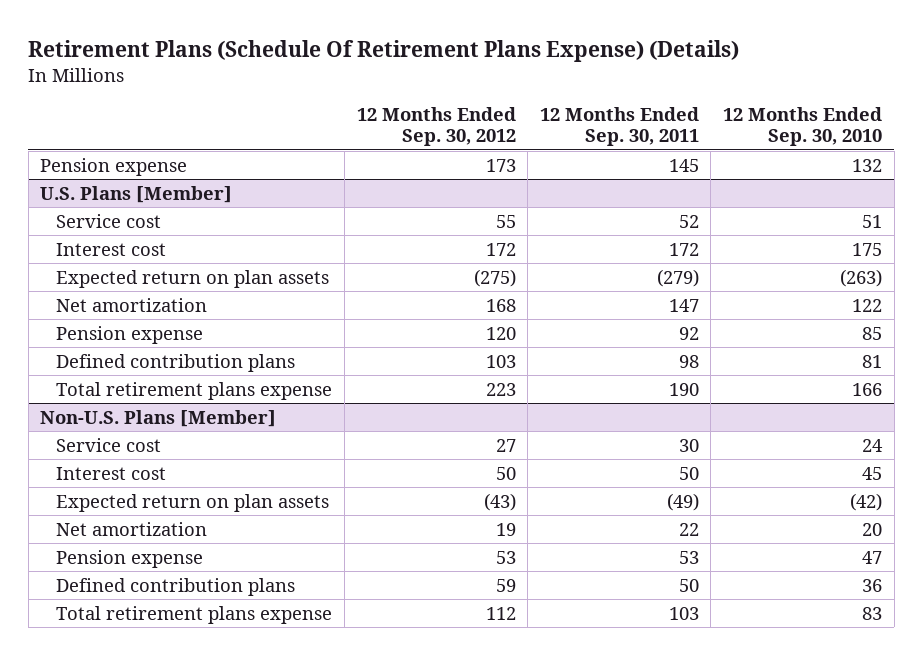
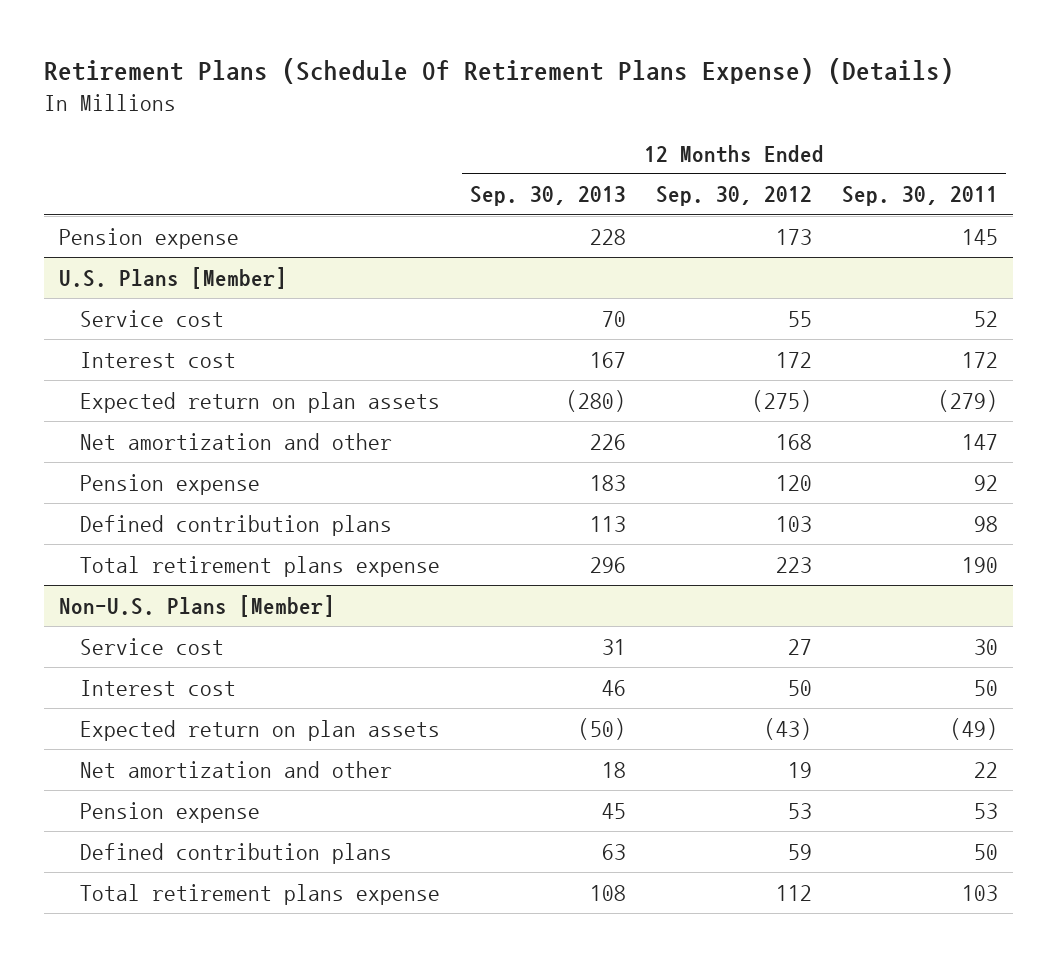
[723,106,883,147] 12 Months Ended Sep. 30, 2010 -> none
none -> [470,186,627,207] Sep. 30, 2013
[56,297,208,312] Net amortization -> [79,432,392,450] Net amortization and other
[56,521,208,536] Net amortization -> [79,760,392,778] Net amortization and other

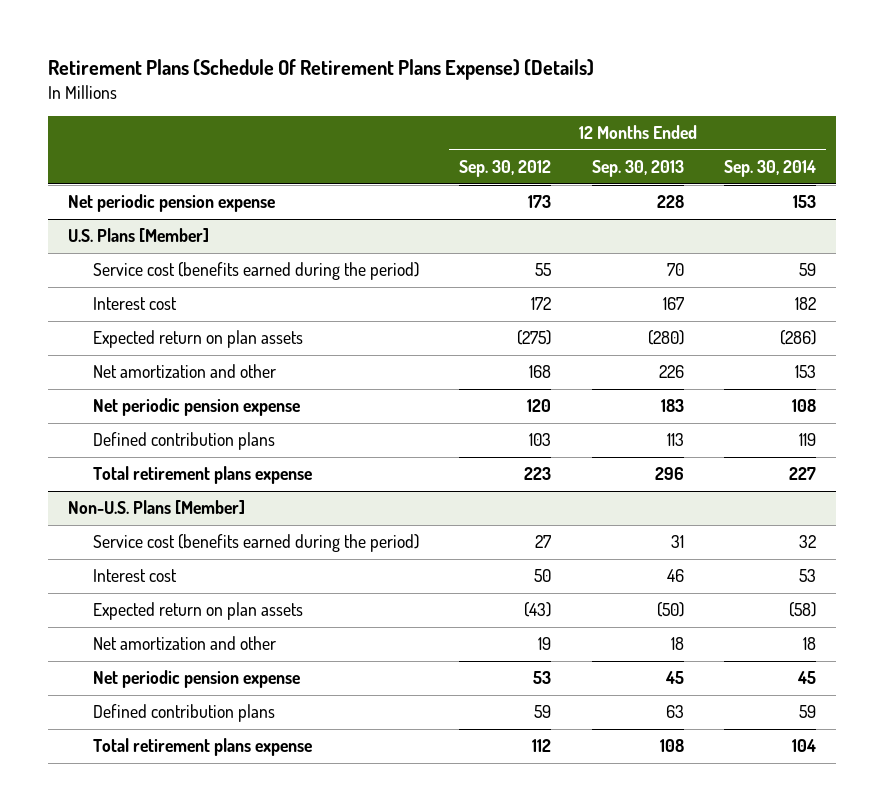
[842,186,999,207] Sep. 30, 2011 -> none
none -> [724,160,817,178] Sep. 30, 2014
[58,227,239,249] Pension expense -> [68,194,276,213] Net periodic pension expense
[79,309,224,327] Service cost -> [92,262,419,281] Service cost (benefits earned during the period)
[79,473,260,495] Pension expense -> [92,398,300,417] Net periodic pension expense
[79,637,224,655] Service cost -> [92,534,419,553] Service cost (benefits earned during the period)
[79,801,260,823] Pension expense -> [92,670,300,689] Net periodic pension expense

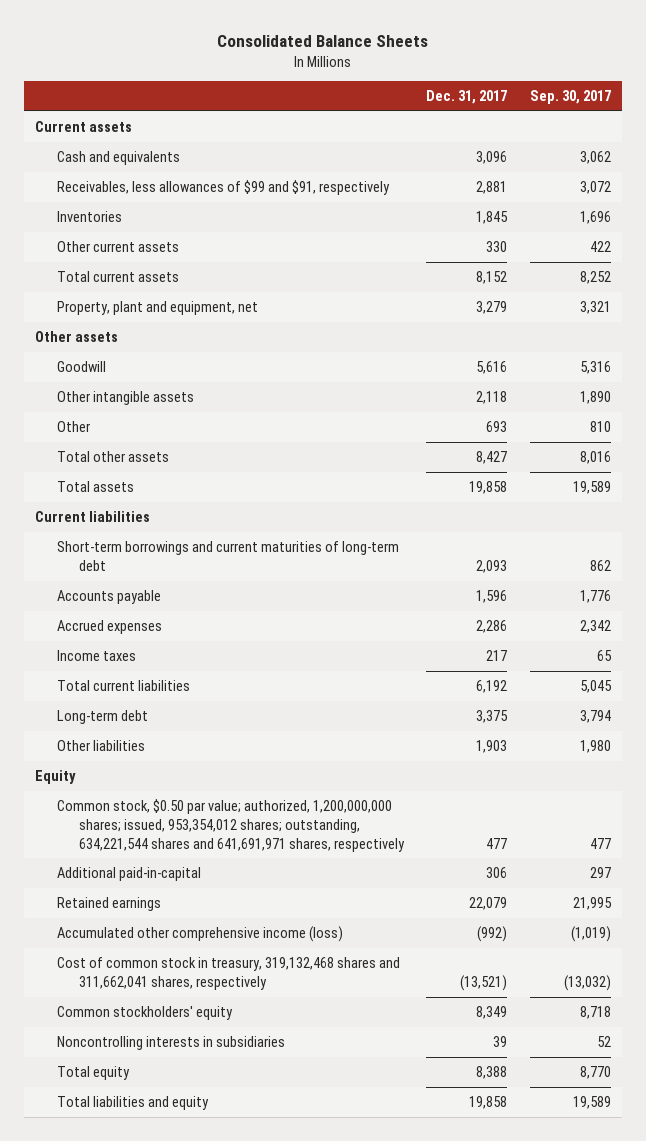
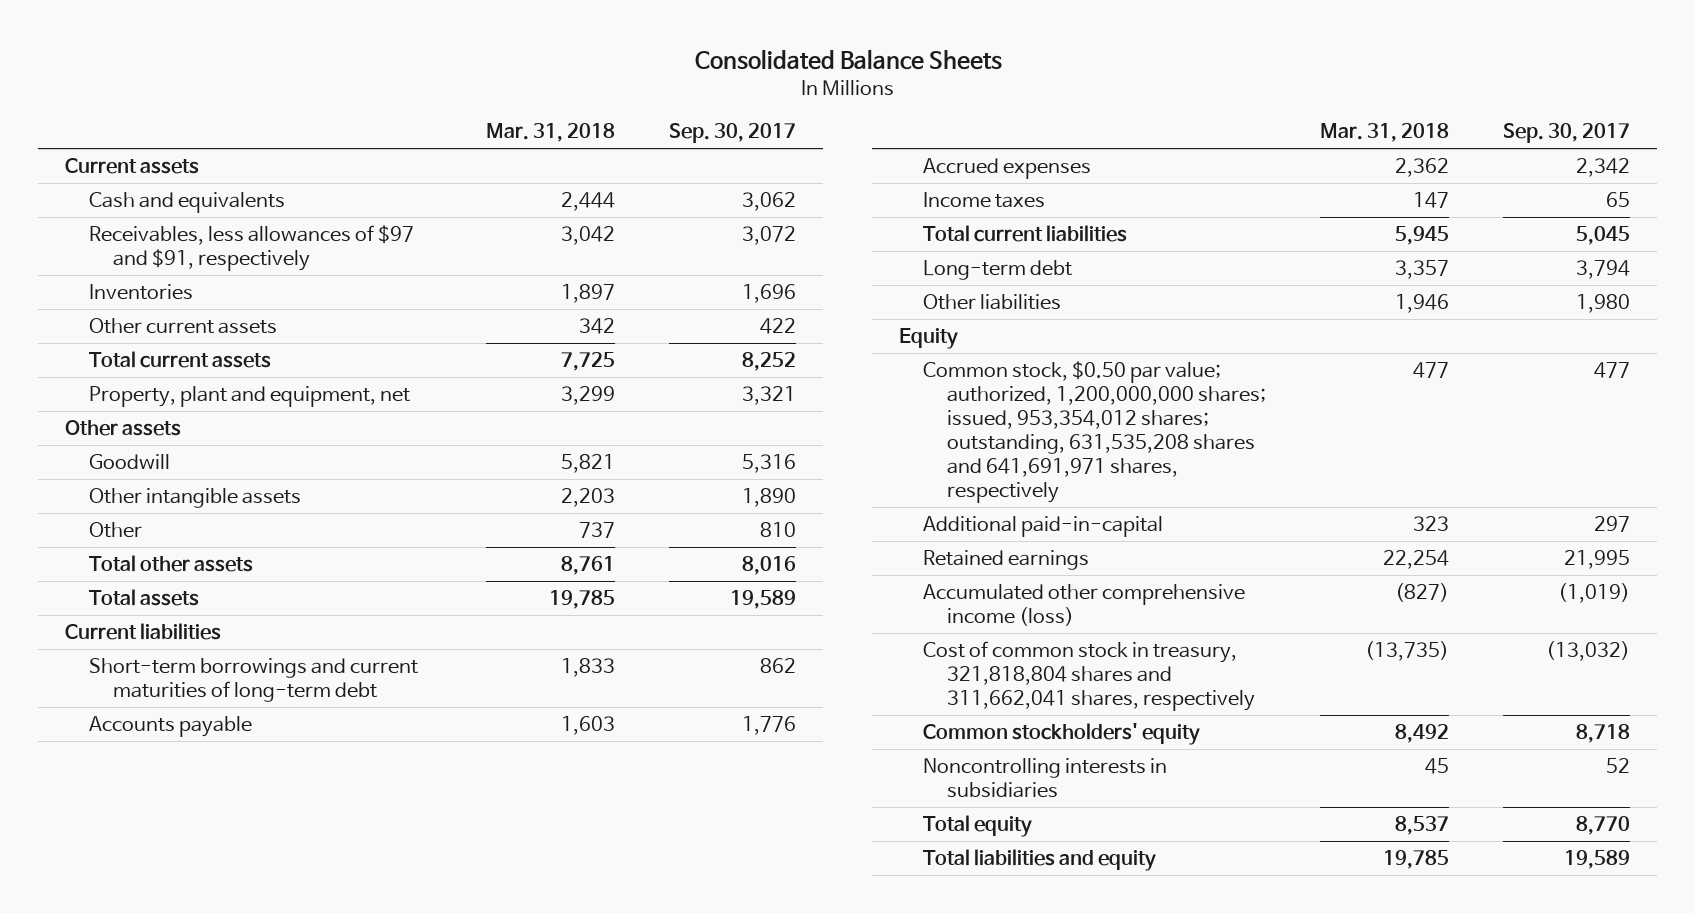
[426,90,508,105] Dec. 31, 2017 -> none
none -> [486,123,616,143] Mar. 31, 2018
[57,179,391,195] Receivables, less allowances of $99 and $91, respectively -> [89,224,415,272] Receivables, less allowances of $97 and $91, respectively
[57,798,406,852] Common stock, $0.50 par value; authorized, 1,200,000,000 shares; issued, 953,354,012 shares; outstanding, 634,221,544 shares and 641,691,971 shares, respectively -> [923,360,1267,504] Common stock, $0.50 par value; authorized, 1,200,000,000 shares; issued, 953,354,012 shares; outstanding, 631,535,208 shares and 641,691,971 shares, respectively
[57,956,401,990] Cost of common stock in treasury, 319,132,468 shares and 311,662,041 shares, respectively -> [923,640,1256,712] Cost of common stock in treasury, 321,818,804 shares and 311,662,041 shares, respectively

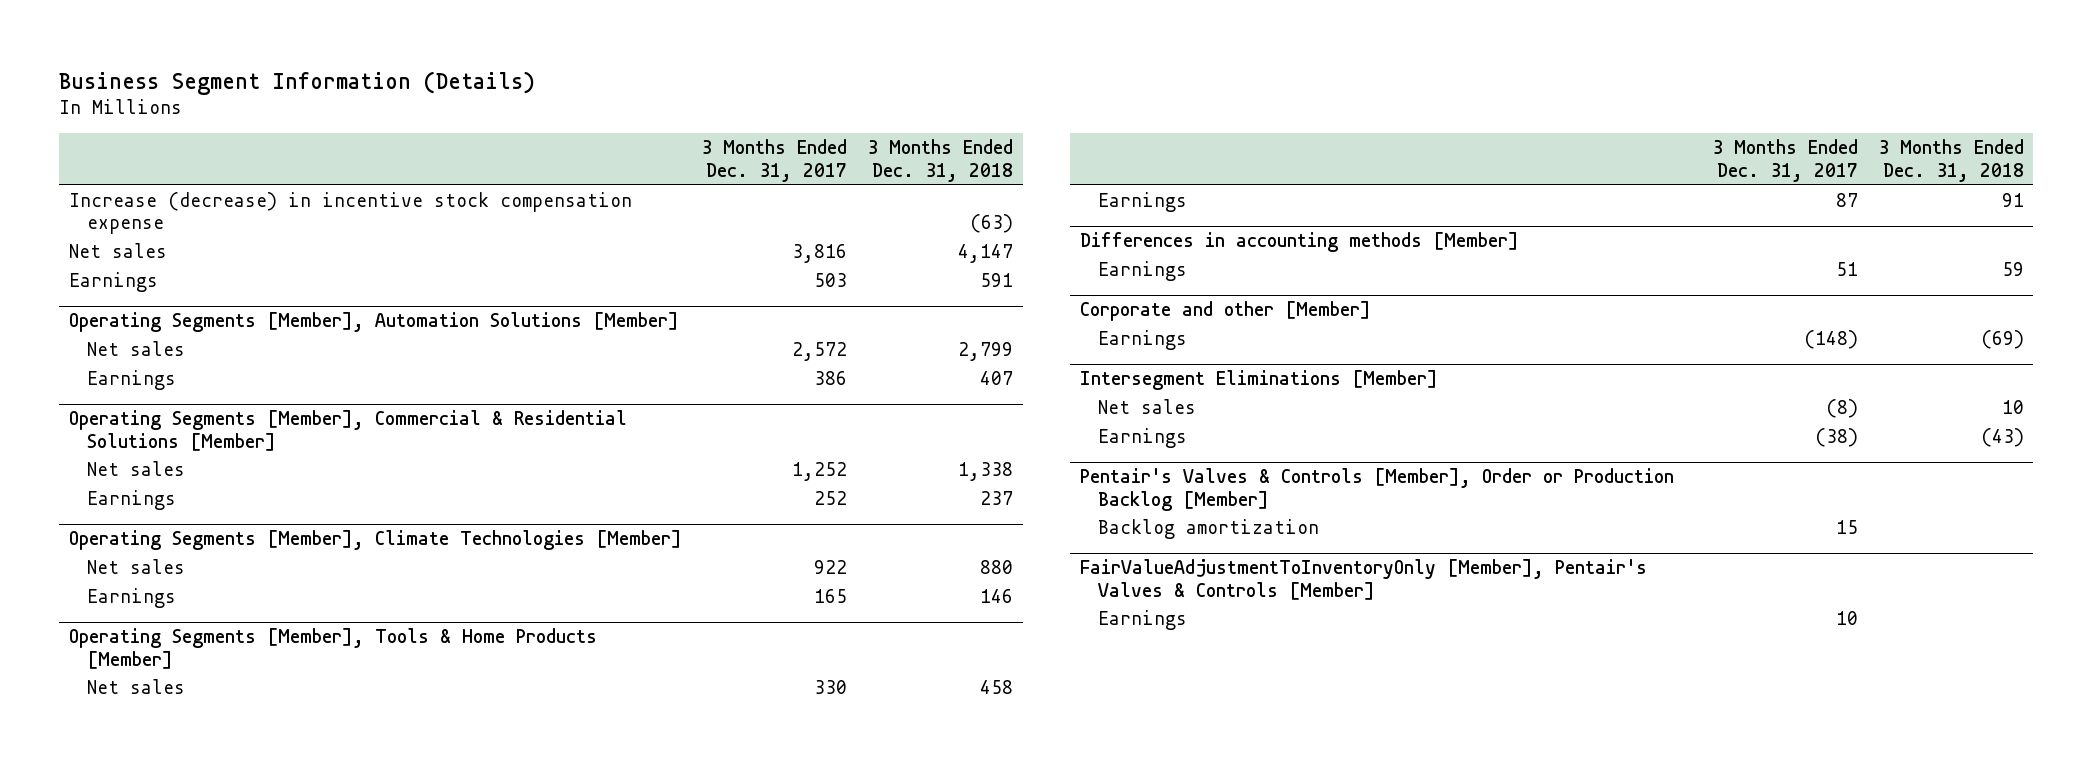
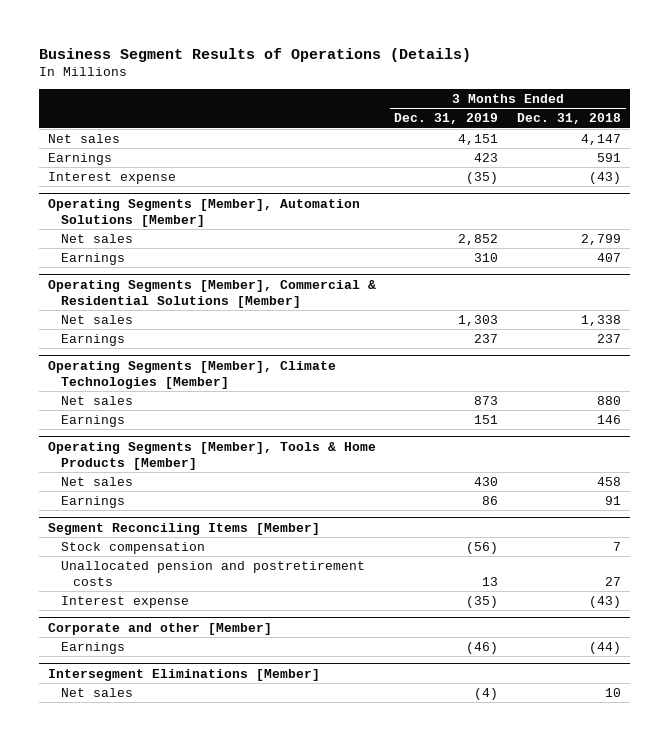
[59,70,536,95] Business Segment Information (Details) -> [38,47,471,62] Business Segment Results of Operations (Details)
[701,139,848,182] 3 Months Ended Dec. 31, 2017 -> none
none -> [394,113,499,125] Dec. 31, 2019
[69,191,633,235] Increase (decrease) in incentive stock compensation expense -> none
none -> [47,171,176,184] Interest expense
[1097,260,1187,281] Earnings -> none
[1079,232,1519,253] Differences in accounting methods [Member] -> [47,522,320,535] Segment Reconciling Items [Member]
none -> [60,541,205,554] Stock compensation
none -> [60,560,365,586] Unallocated pension and postretirement costs
none -> [60,595,189,608] Interest expense
[1980,329,2024,349] (69) -> [589,641,622,654] (44)
[1097,427,1187,448] Earnings -> none
[1079,468,1674,511] Pentair's Valves & Controls [Member], Order or Production Backlog [Member] -> none
[1097,518,1319,539] Backlog amortization -> none
[1079,559,1647,600] FairValueAdjustmentToInventoryOnly [Member], Pentair's Valves & Controls [Member] -> none
[1097,609,1187,630] Earnings -> none

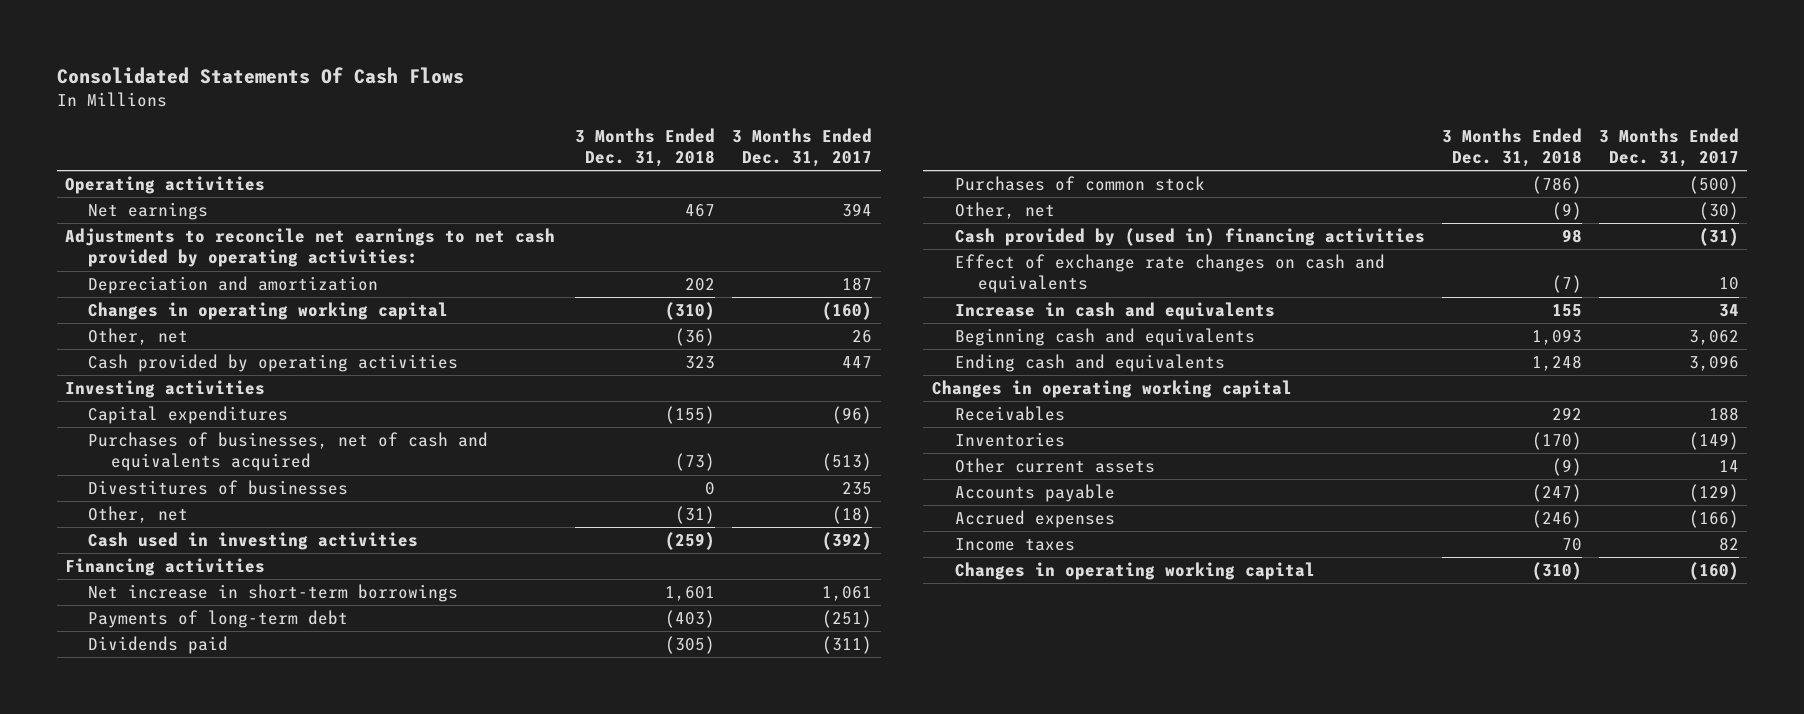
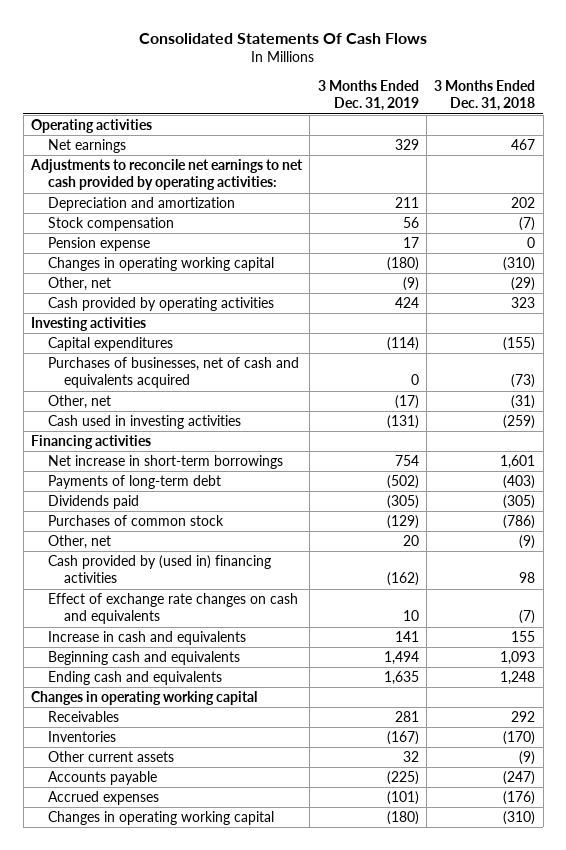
[732,127,873,168] 3 Months Ended Dec. 31, 2017 -> none
none -> [317,80,419,112] 3 Months Ended Dec. 31, 2019
none -> [47,217,174,232] Stock compensation
none -> [47,237,150,252] Pension expense
[675,328,716,347] (36) -> [511,277,536,292] (29)
[88,480,349,496] Divestitures of businesses -> none
[954,538,1075,552] Income taxes -> none
[1531,510,1582,529] (246) -> [503,791,536,806] (176)

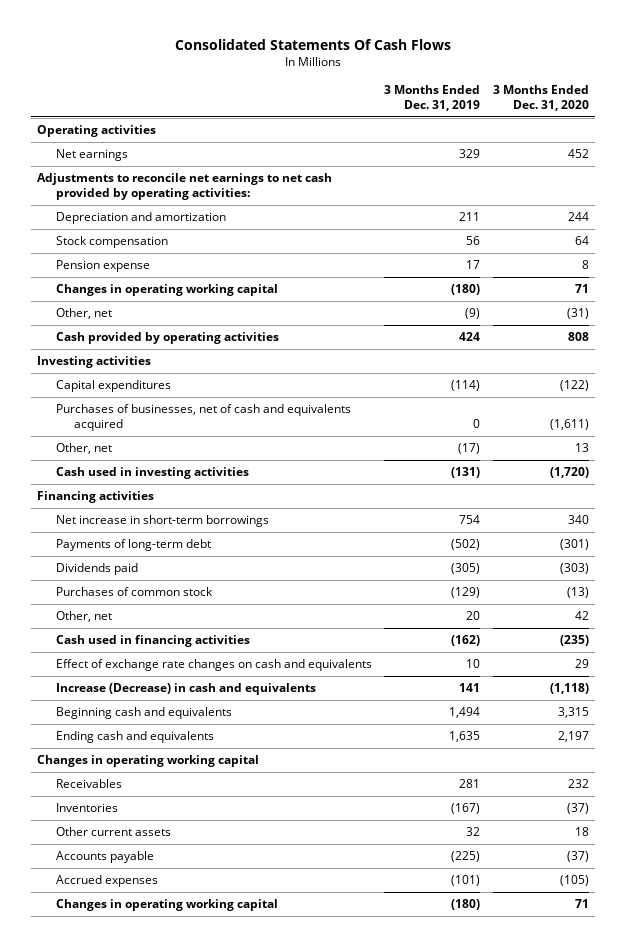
[434,80,536,112] 3 Months Ended Dec. 31, 2018 -> none
none -> [493,85,590,111] 3 Months Ended Dec. 31, 2020
[47,555,271,584] Cash provided by (used in) financing activities -> [55,635,250,648] Cash used in financing activities
[47,631,246,646] Increase in cash and equivalents -> [55,683,316,696] Increase (Decrease) in cash and equivalents

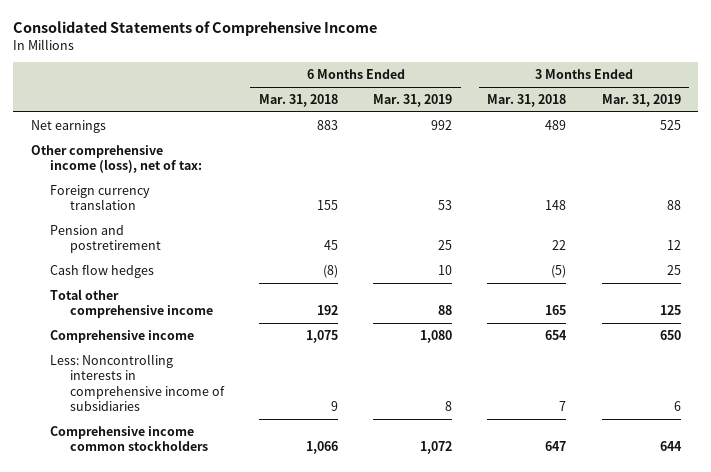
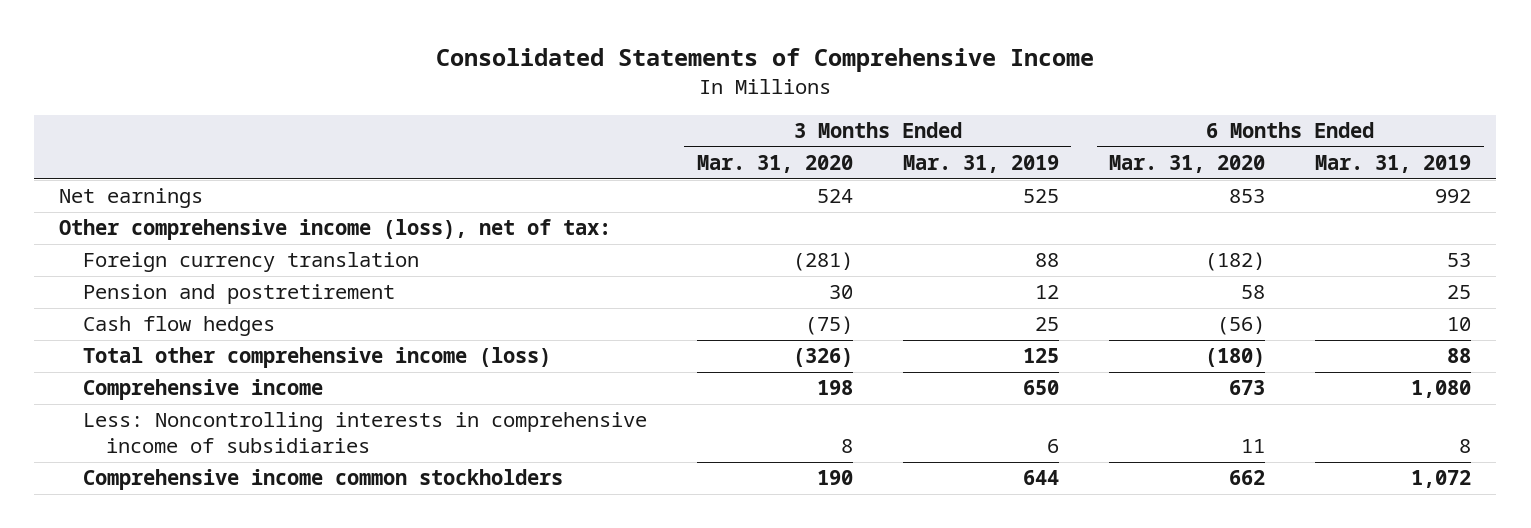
[259,94,339,108] Mar. 31, 2018 -> none
[487,94,567,108] Mar. 31, 2018 -> none
none -> [696,155,853,174] Mar. 31, 2020
none -> [1109,155,1266,174] Mar. 31, 2020
[50,288,214,319] Total other comprehensive income -> [82,347,551,369] Total other comprehensive income (loss)

